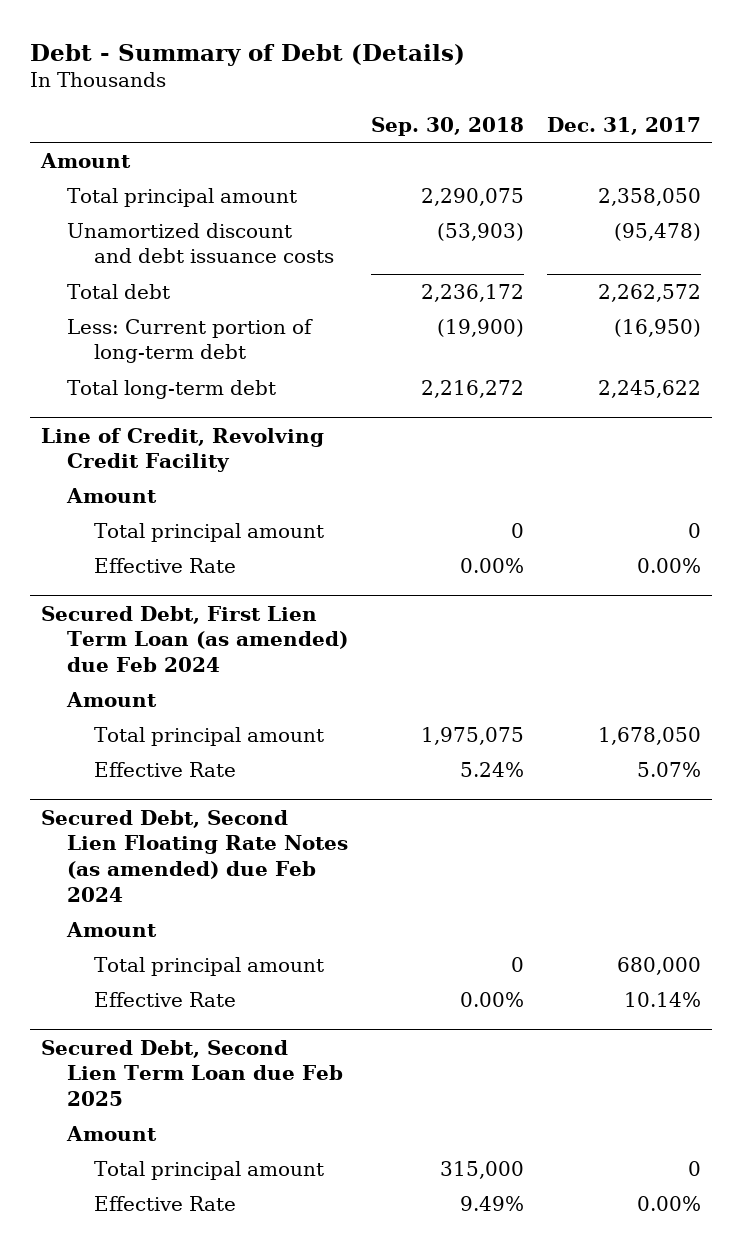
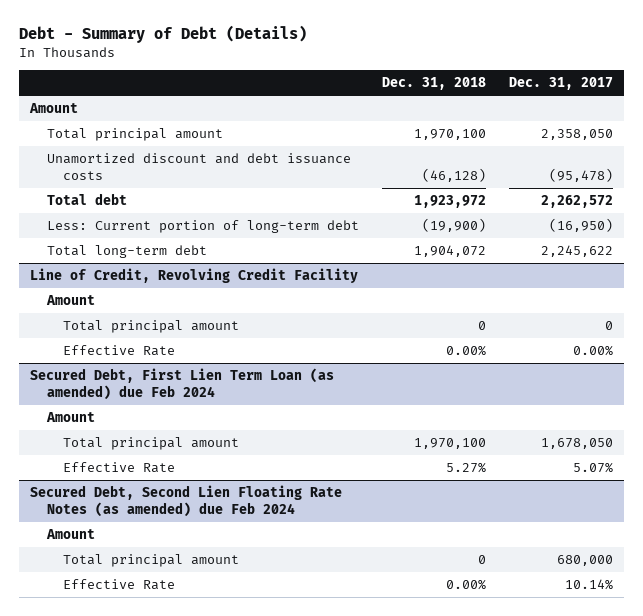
[371,116,525,136] Sep. 30, 2018 -> none
none -> [381,77,486,91] Dec. 31, 2018
[41,1039,344,1107] Secured Debt, Second Lien Term Loan due Feb 2025 -> none
[66,1125,158,1141] Amount -> none
[93,1160,324,1180] Total principal amount -> none
[93,1195,236,1211] Effective Rate -> none

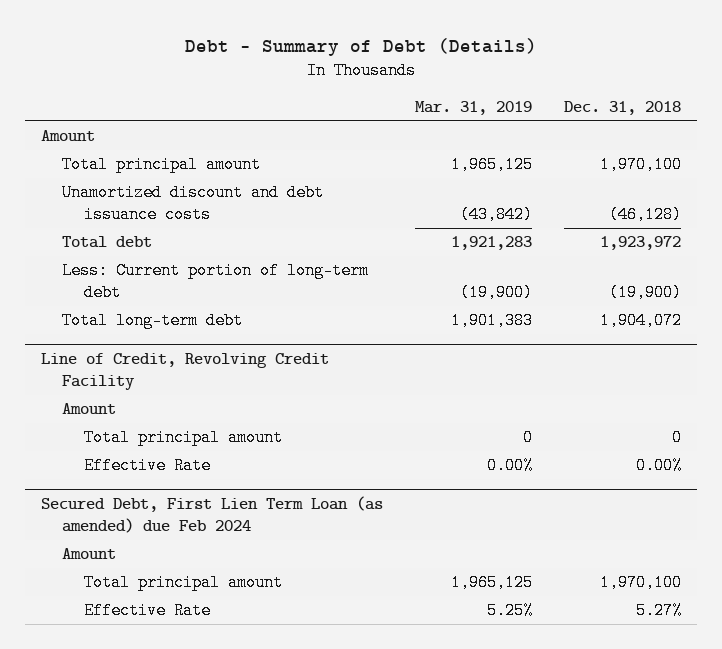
[508,77,613,91] Dec. 31, 2017 -> none
none -> [415,100,533,115] Mar. 31, 2019
[30,484,343,517] Secured Debt, Second Lien Floating Rate Notes (as amended) due Feb 2024 -> none
[45,528,95,539] Amount -> none
[63,553,240,567] Total principal amount -> none
[63,578,176,590] Effective Rate -> none

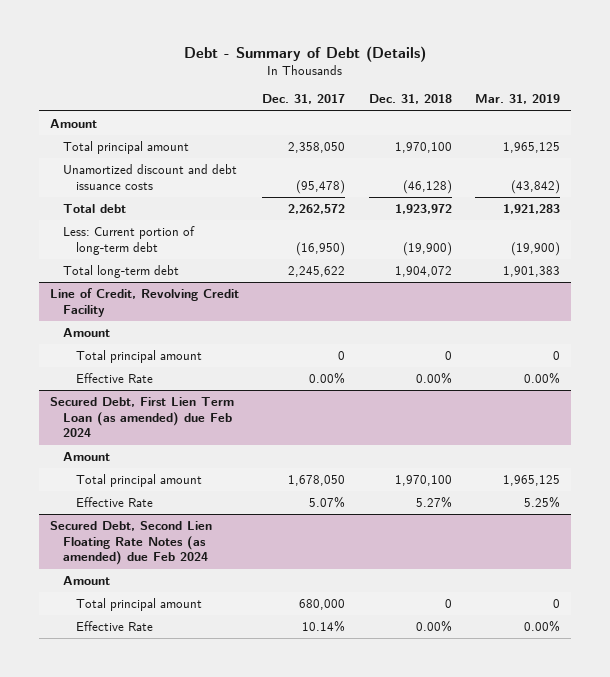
none -> [262,94,346,105] Dec. 31, 2017
none -> [50,521,213,566] Secured Debt, Second Lien Floating Rate Notes (as amended) due Feb 2024
none -> [63,576,111,586] Amount
none -> [76,598,203,612] Total principal amount
none -> [76,621,154,632] Effective Rate

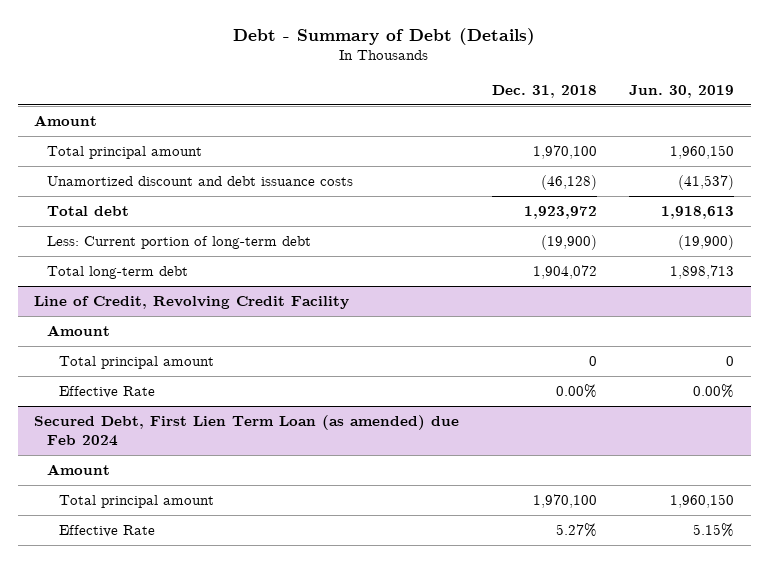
[262,94,346,105] Dec. 31, 2017 -> none
[474,94,560,105] Mar. 31, 2019 -> none
none -> [629,84,735,98] Jun. 30, 2019
[50,521,213,566] Secured Debt, Second Lien Floating Rate Notes (as amended) due Feb 2024 -> none
[63,576,111,586] Amount -> none
[76,598,203,612] Total principal amount -> none
[76,621,154,632] Effective Rate -> none

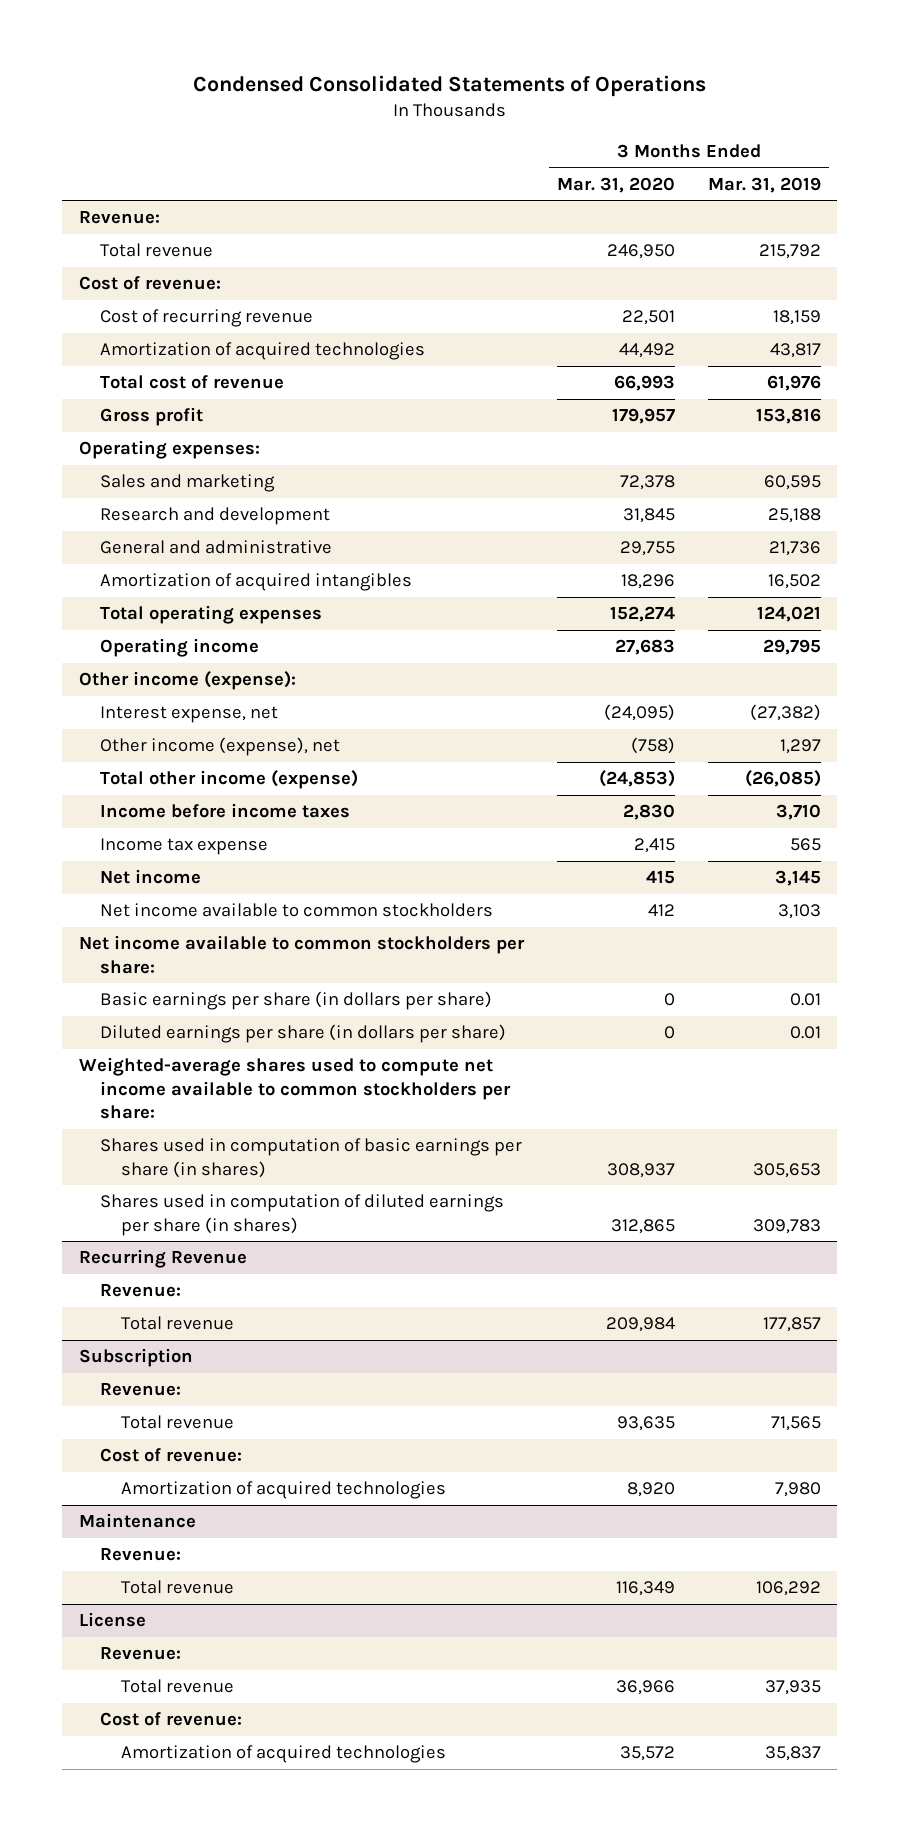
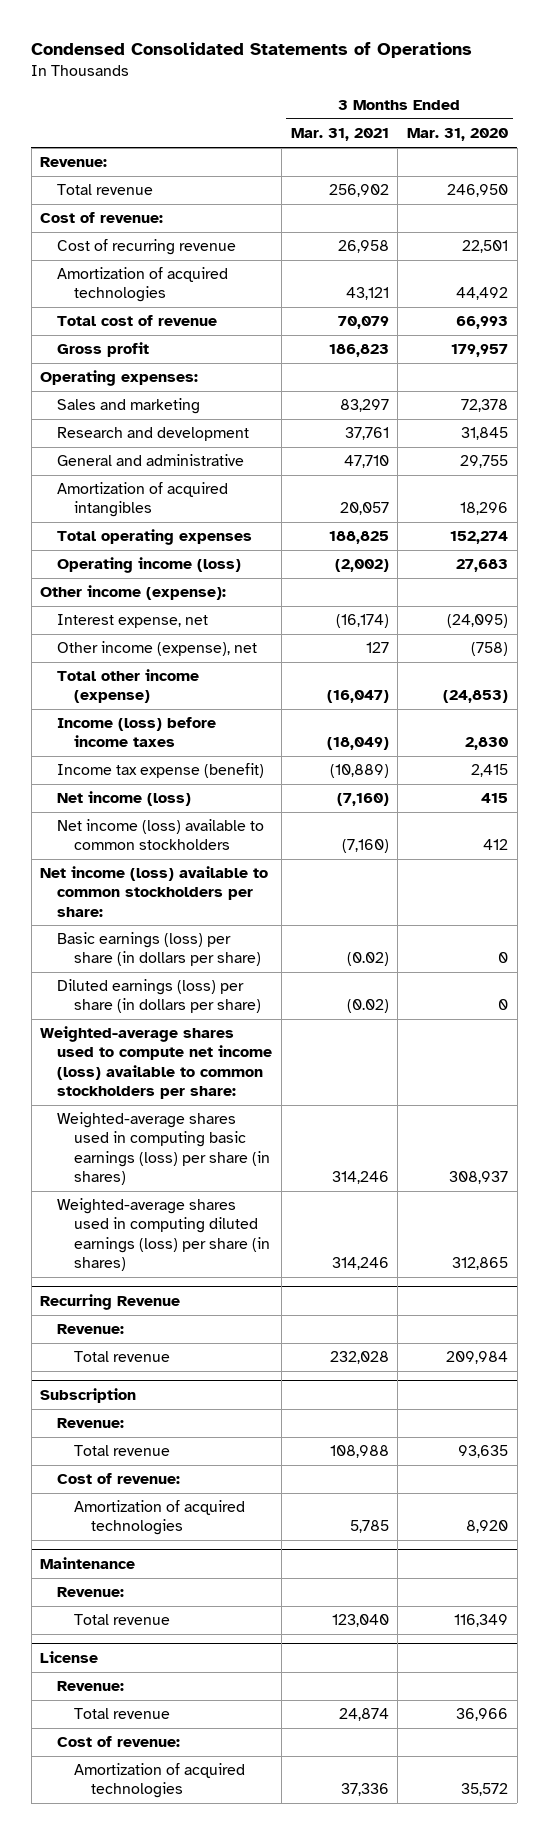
[707,176,821,193] Mar. 31, 2019 -> none
none -> [290,128,389,142] Mar. 31, 2021
[100,638,260,658] Operating income -> [57,557,242,574] Operating income (loss)
[100,803,351,819] Income before income taxes -> [57,717,217,748] Income (loss) before income taxes
[100,838,269,856] Income tax expense -> [57,763,265,779] Income tax expense (benefit)
[100,869,202,885] Net income -> [57,791,192,807] Net income (loss)
[100,903,494,918] Net income available to common stockholders -> [57,819,265,851] Net income (loss) available to common stockholders
[78,935,525,974] Net income available to common stockholders per share: -> [40,866,269,917] Net income (loss) available to common stockholders per share:
[100,991,493,1011] Basic earnings per share (in dollars per share) -> [57,932,262,967] Basic earnings (loss) per share (in dollars per share)
[100,1024,507,1044] Diluted earnings per share (in dollars per share) -> [57,979,262,1014] Diluted earnings (loss) per share (in dollars per share)
[78,1057,512,1120] Weighted-average shares used to compute net income available to common stockholders per share: -> [40,1026,273,1099] Weighted-average shares used to compute net income (loss) available to common stockholders per share:
[100,1138,523,1178] Shares used in computation of basic earnings per share (in shares) -> [57,1112,271,1185] Weighted-average shares used in computing basic earnings (loss) per share (in shares)
[100,1194,505,1236] Shares used in computation of diluted earnings per share (in shares) -> [57,1198,271,1271] Weighted-average shares used in computing diluted earnings (loss) per share (in shares)

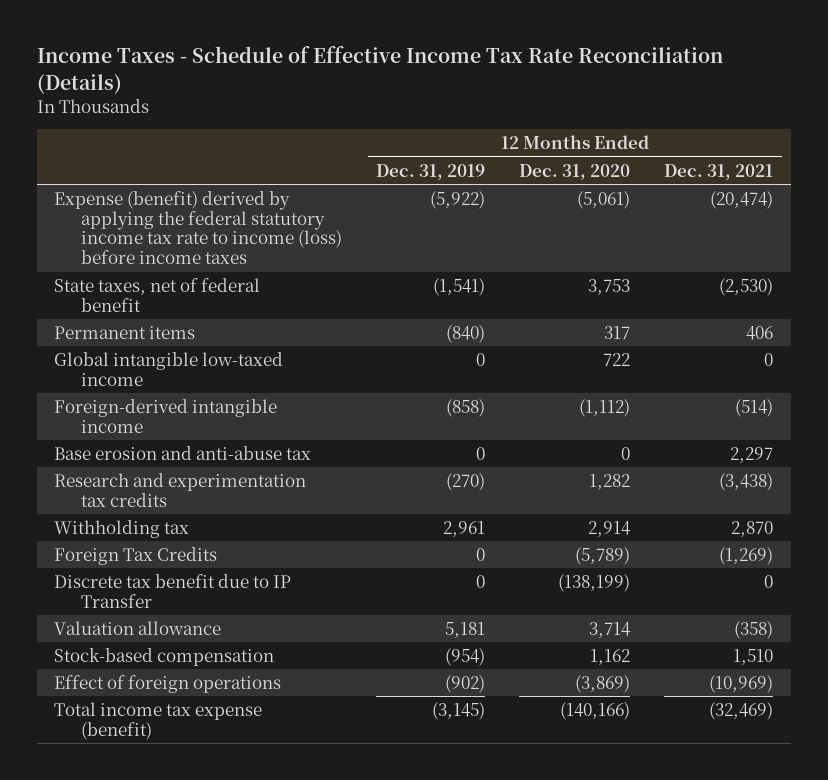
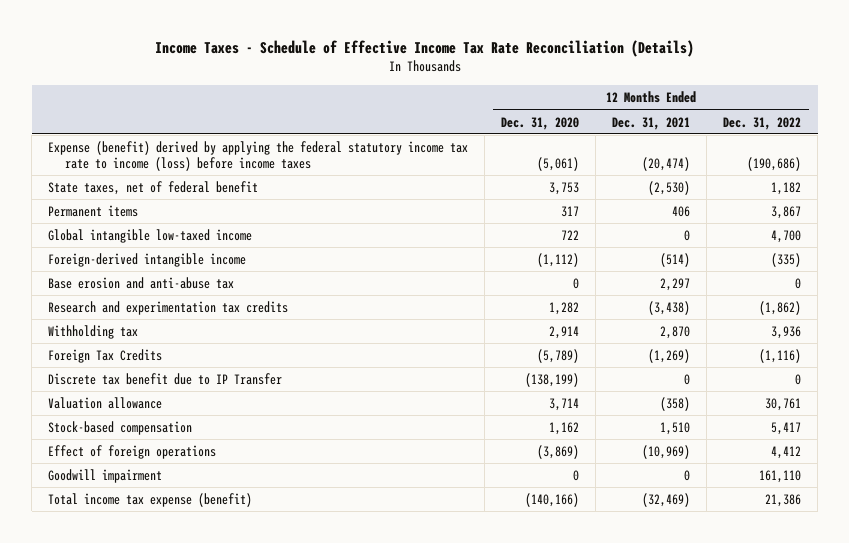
[376,163,486,180] Dec. 31, 2019 -> none
none -> [723,116,802,130] Dec. 31, 2022
none -> [48,468,163,483] Goodwill impairment

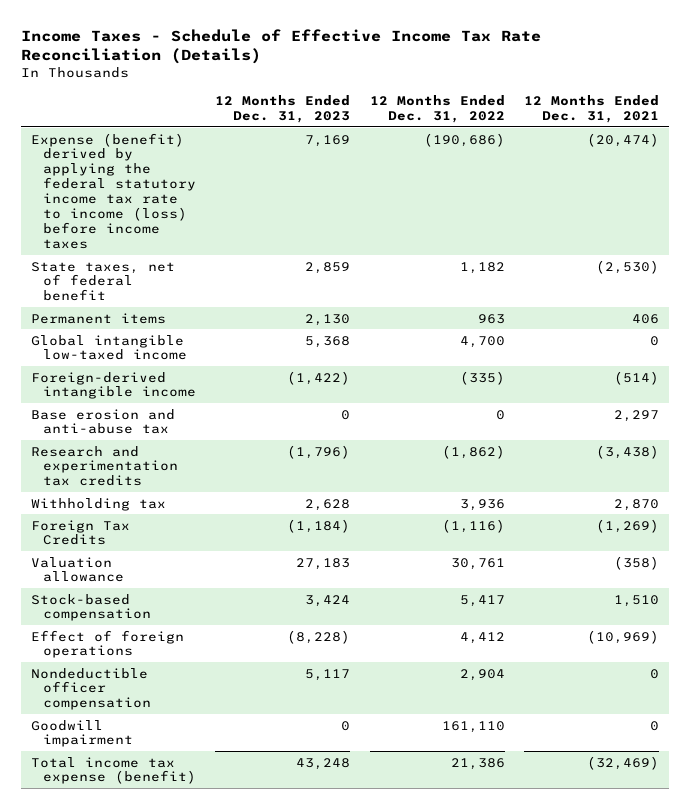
[501,116,580,130] Dec. 31, 2020 -> none
none -> [215,95,351,124] 12 Months Ended Dec. 31, 2023
[771,205,802,219] 3,867 -> [477,313,505,324] 963
[48,372,283,385] Discrete tax benefit due to IP Transfer -> none
none -> [30,667,152,711] Nondeductible officer compensation

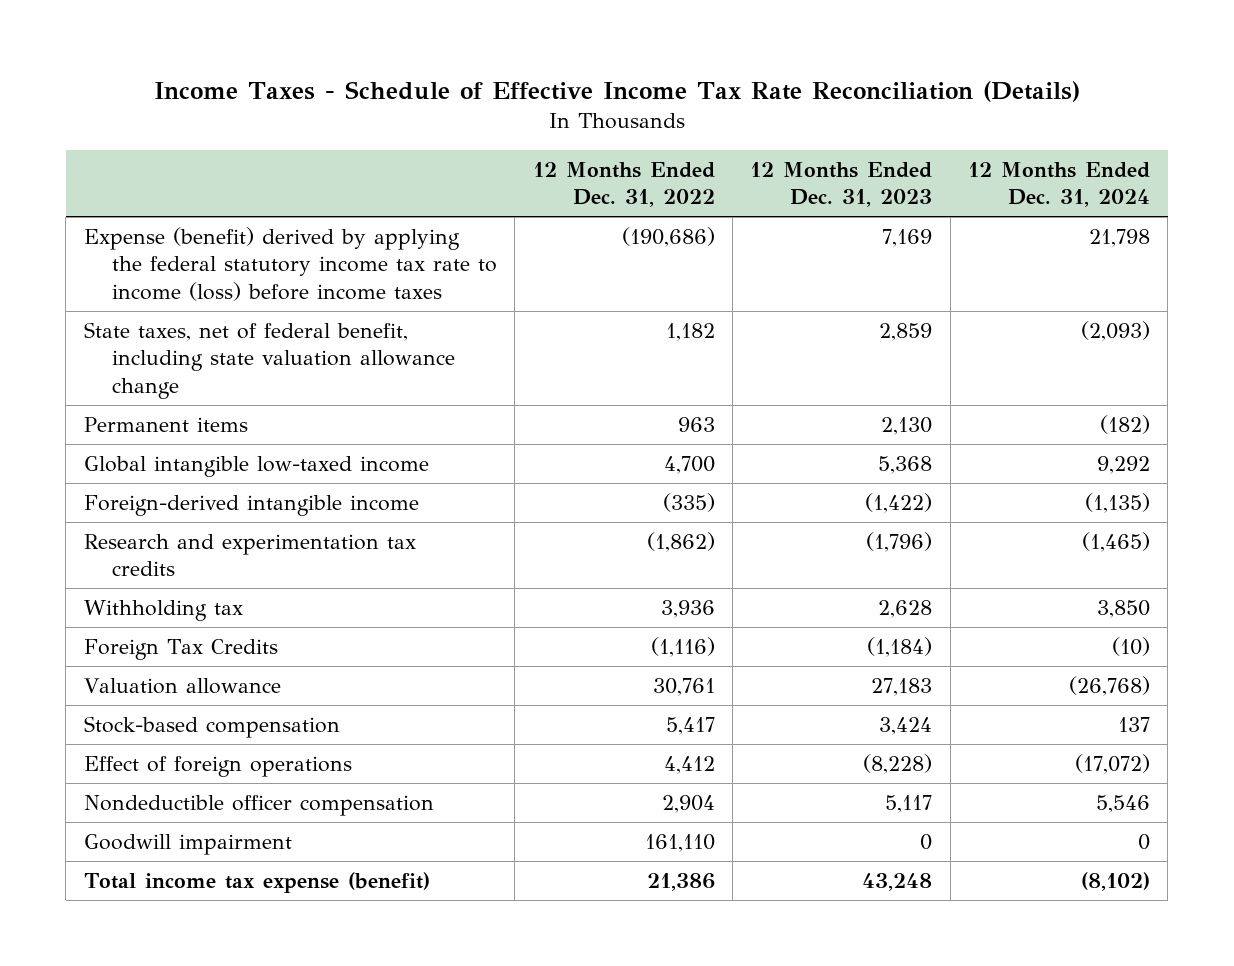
[524,95,660,124] 12 Months Ended Dec. 31, 2021 -> none
none -> [967,161,1150,208] 12 Months Ended Dec. 31, 2024
[30,261,175,302] State taxes, net of federal benefit -> [83,321,455,400] State taxes, net of federal benefit, including state valuation allowance change
[30,408,175,435] Base erosion and anti-abuse tax -> none

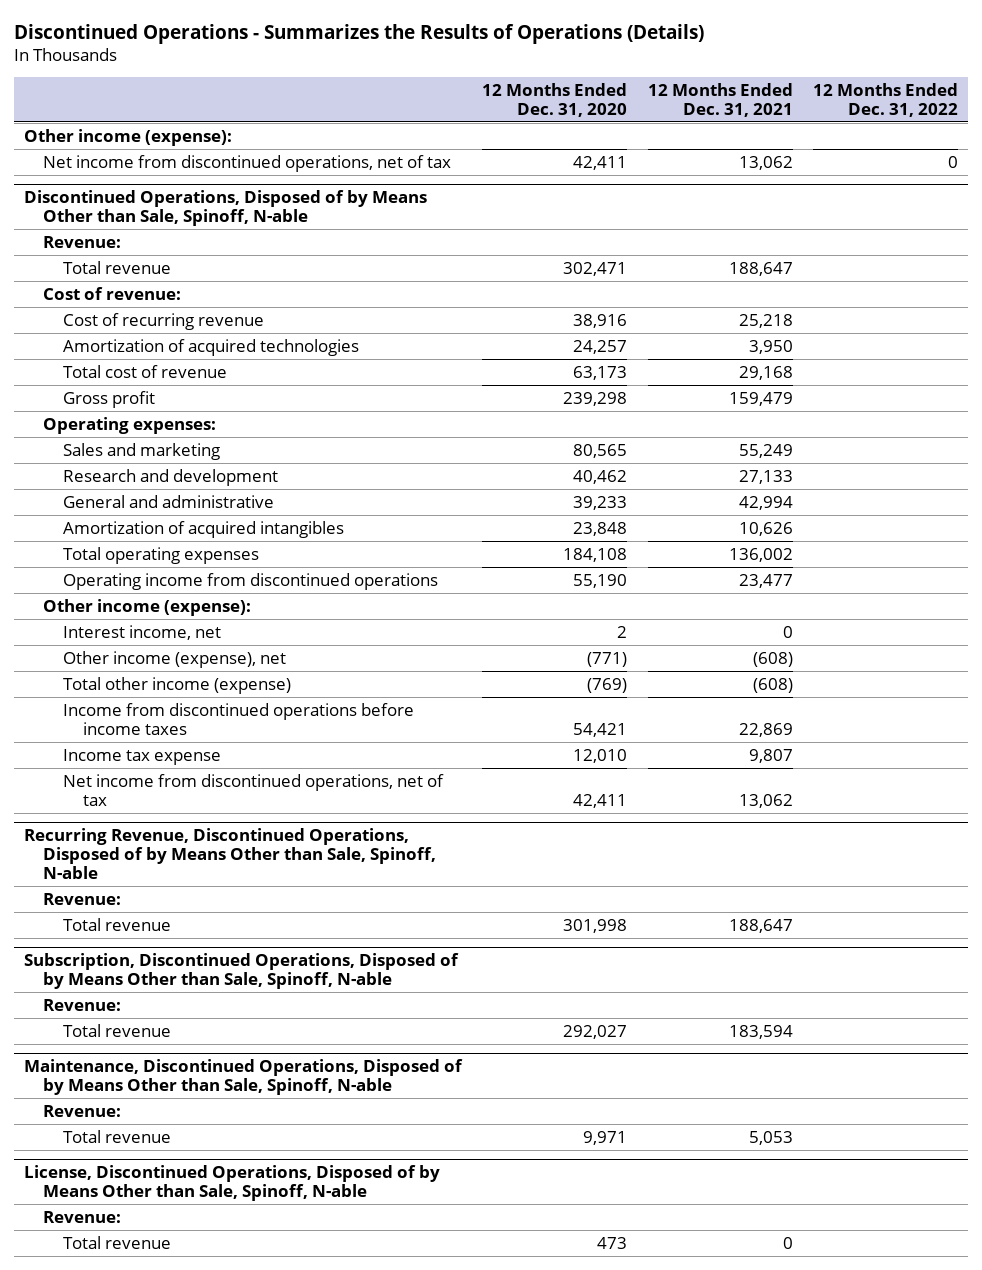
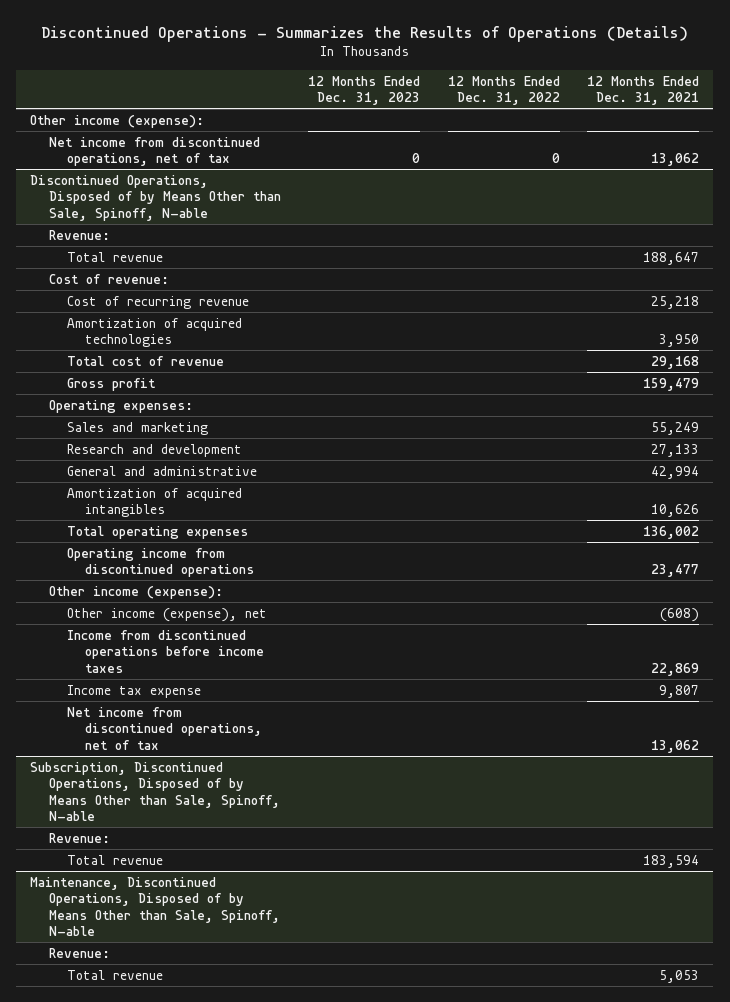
[482,82,628,117] 12 Months Ended Dec. 31, 2020 -> none
none -> [308,75,421,106] 12 Months Ended Dec. 31, 2023
[62,624,221,640] Interest income, net -> none
[62,676,291,694] Total other income (expense) -> none
[23,828,437,880] Recurring Revenue, Discontinued Operations, Disposed of by Means Other than Sale, Spinoff, N-able -> none
[43,892,122,905] Revenue: -> none
[62,917,171,931] Total revenue -> none
[23,1165,440,1202] License, Discontinued Operations, Disposed of by Means Other than Sale, Spinoff, N-able -> none
[43,1210,122,1223] Revenue: -> none
[62,1235,171,1249] Total revenue -> none

